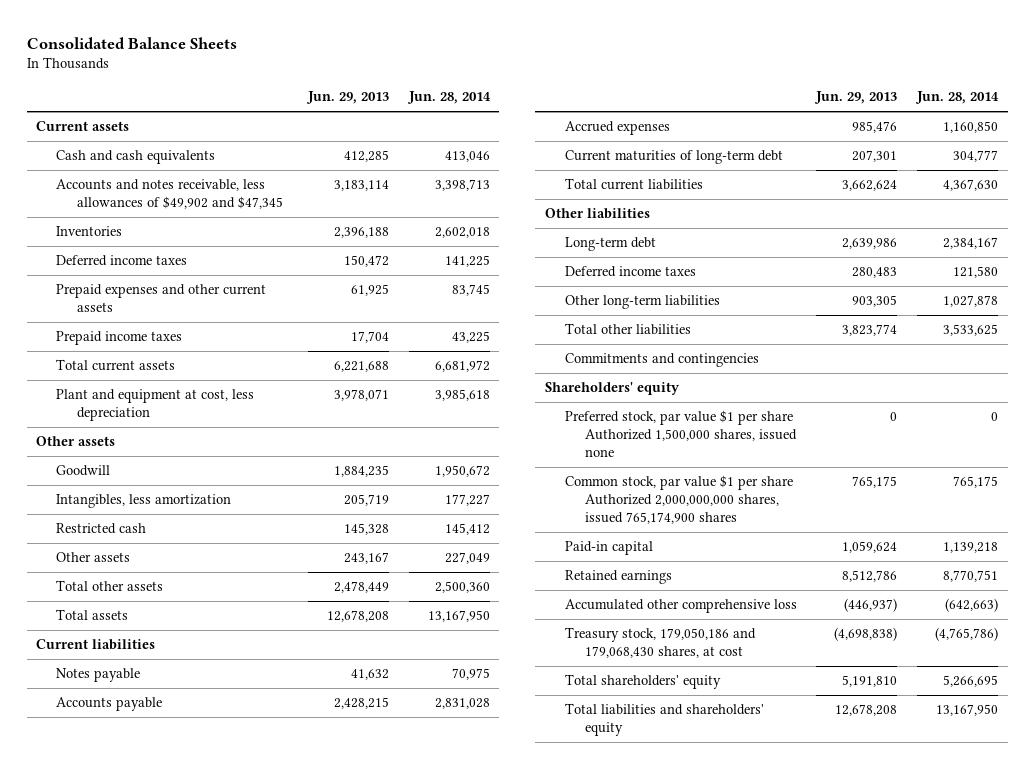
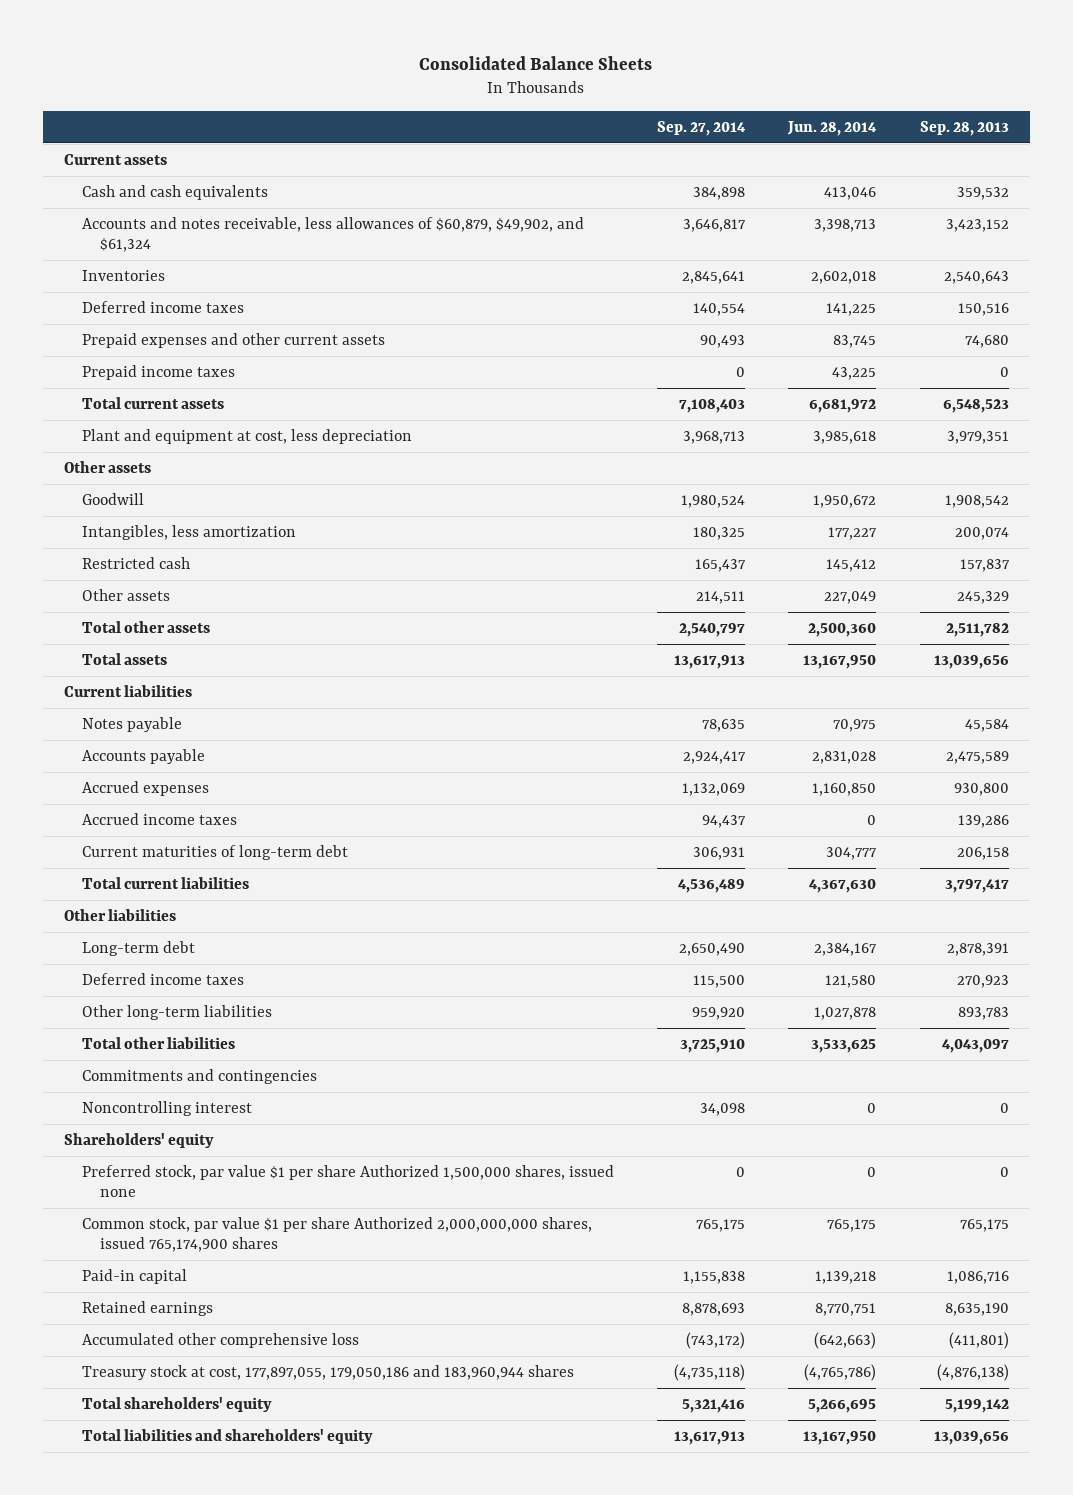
[306,91,390,105] Jun. 29, 2013 -> none
none -> [657,120,747,136] Sep. 27, 2014
none -> [919,120,1009,136] Sep. 28, 2013
[56,179,283,210] Accounts and notes receivable, less allowances of $49,902 and $47,345 -> [82,216,585,253] Accounts and notes receivable, less allowances of $60,879, $49,902, and $61,324
none -> [82,812,238,825] Accrued income taxes
none -> [82,1100,253,1116] Noncontrolling interest
[564,627,756,659] Treasury stock, 179,050,186 and 179,068,430 shares, at cost -> [82,1364,575,1380] Treasury stock at cost, 177,897,055, 179,050,186 and 183,960,944 shares

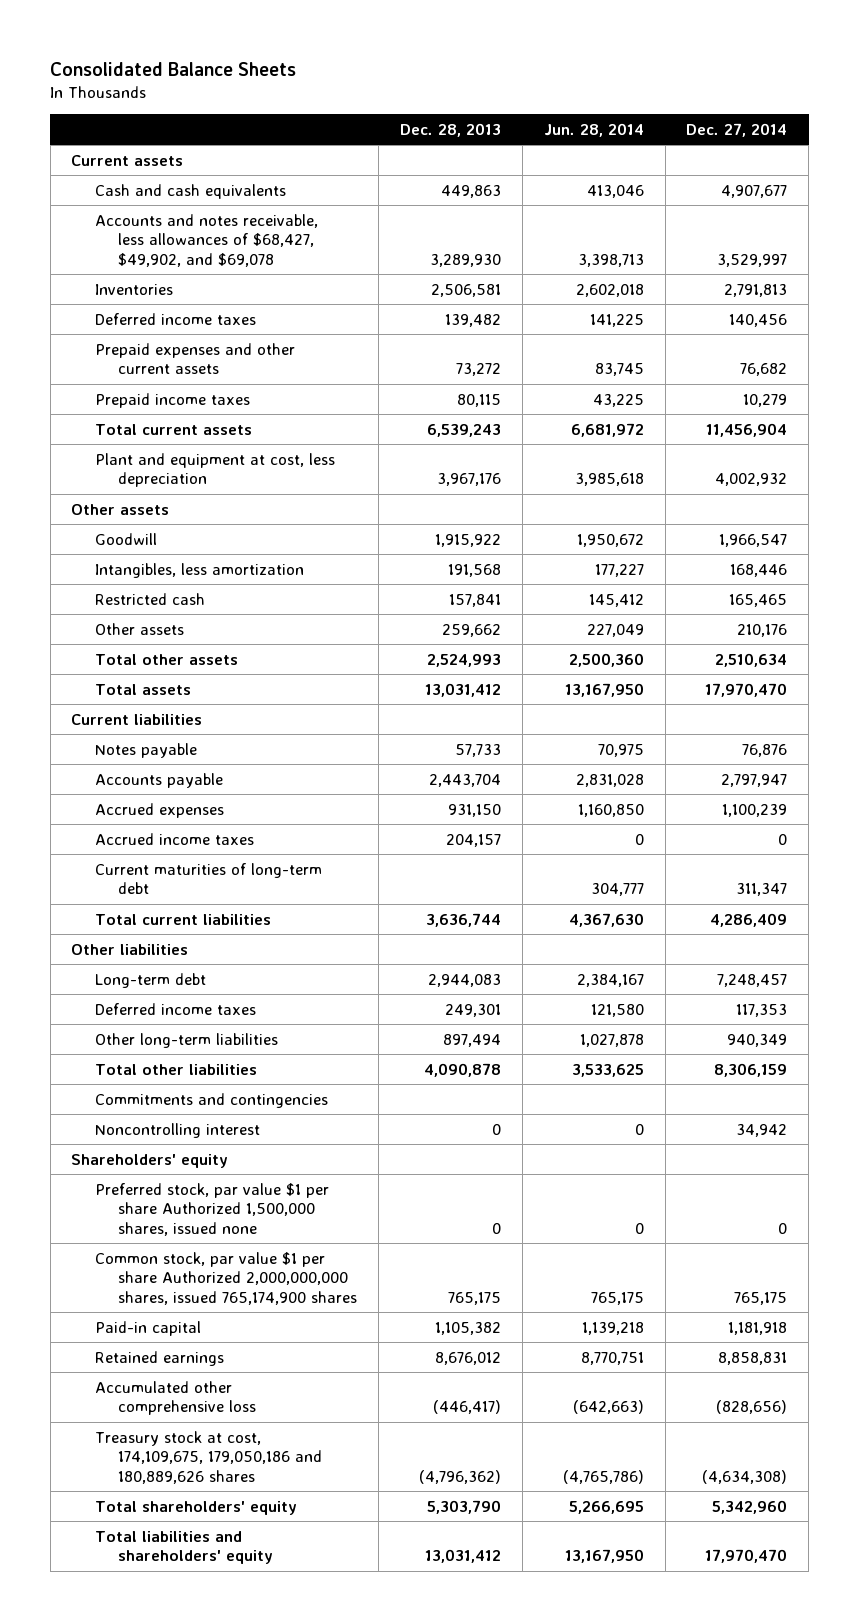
[657,120,747,136] Sep. 27, 2014 -> none
[919,120,1009,136] Sep. 28, 2013 -> none
none -> [399,122,501,137] Dec. 28, 2013
none -> [686,122,788,137] Dec. 27, 2014
[82,216,585,253] Accounts and notes receivable, less allowances of $60,879, $49,902, and $61,324 -> [94,213,318,267] Accounts and notes receivable, less allowances of $68,427, $49,902, and $69,078
[82,1364,575,1380] Treasury stock at cost, 177,897,055, 179,050,186 and 183,960,944 shares -> [94,1430,322,1484] Treasury stock at cost, 174,109,675, 179,050,186 and 180,889,626 shares

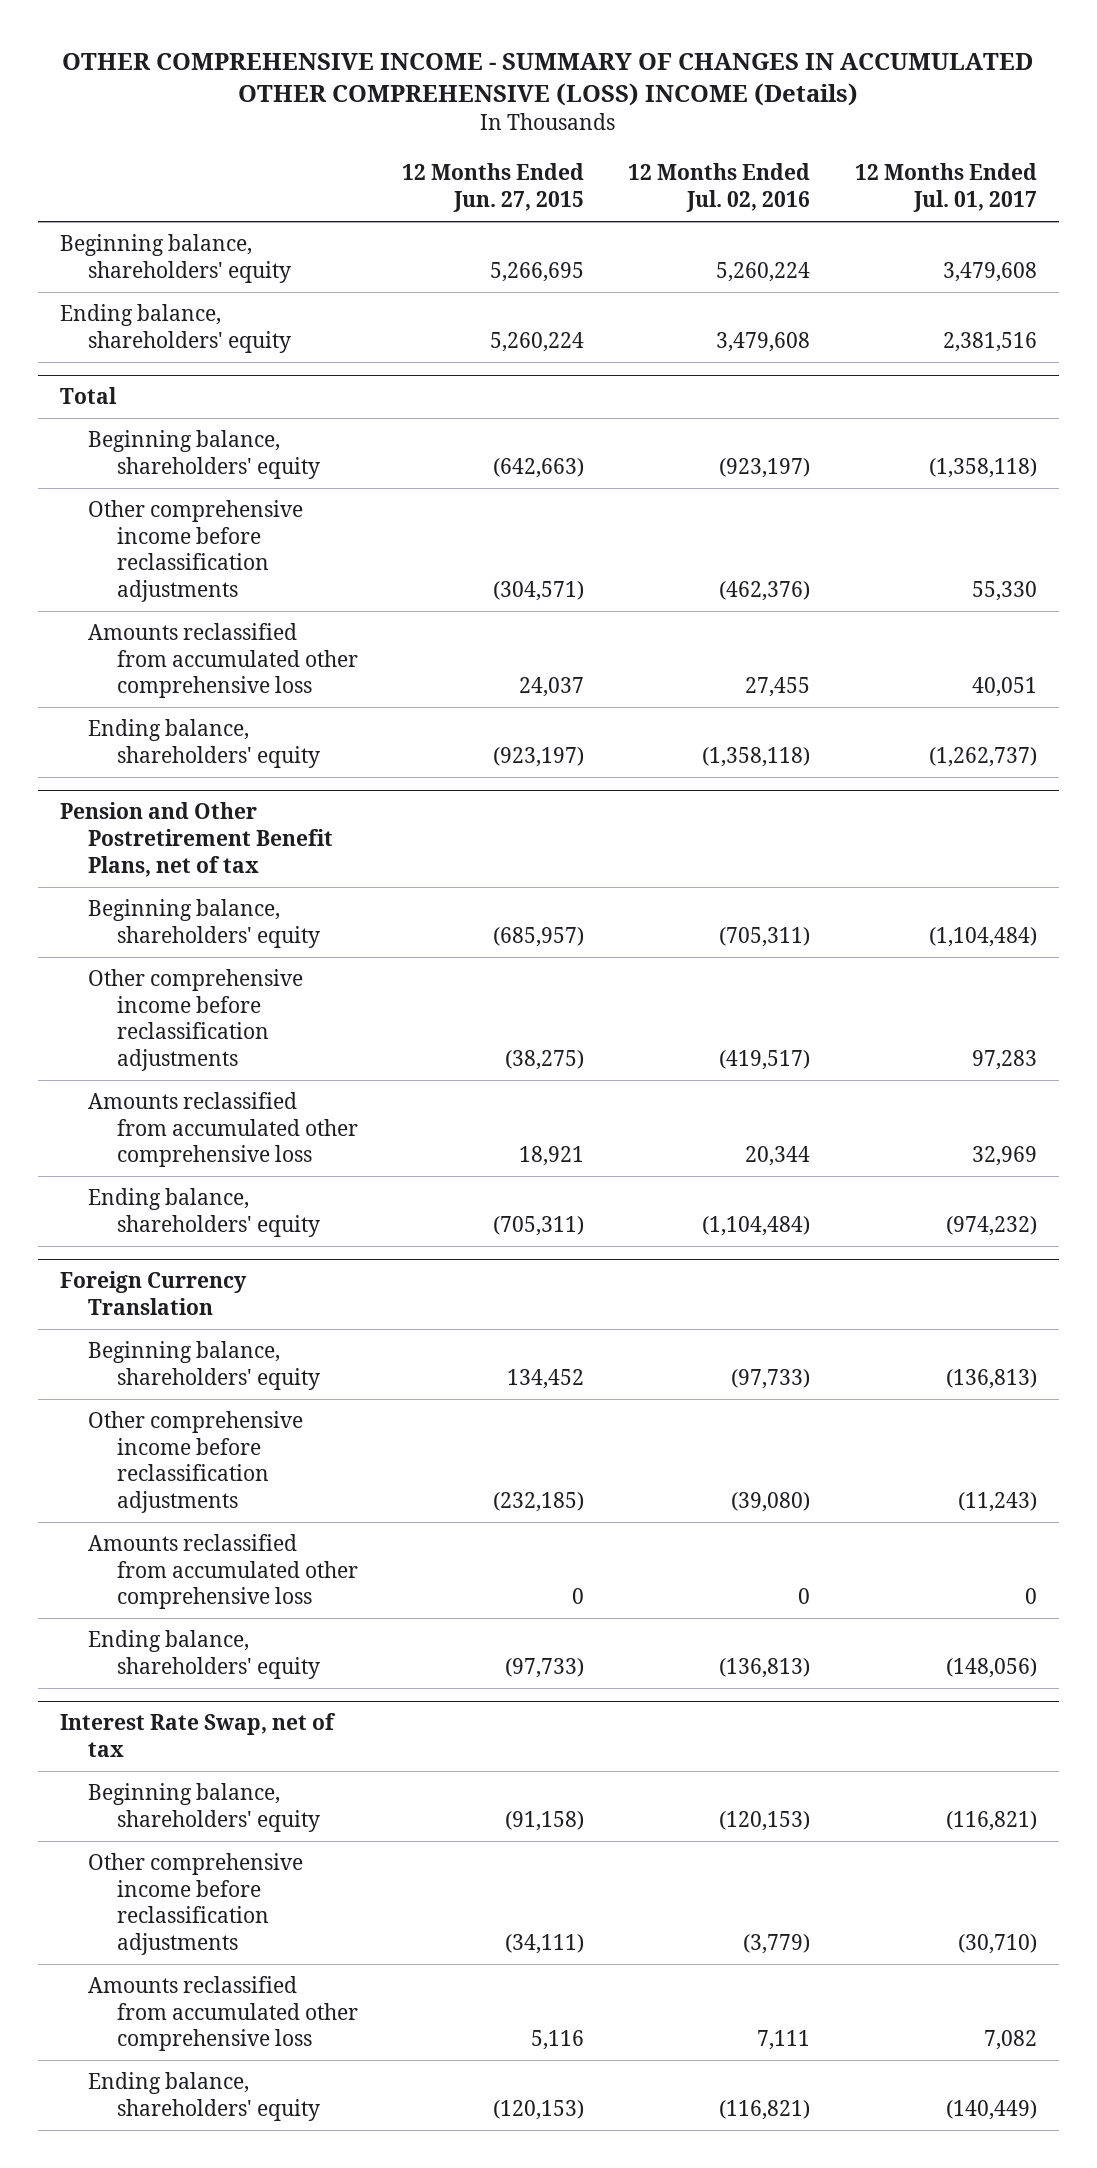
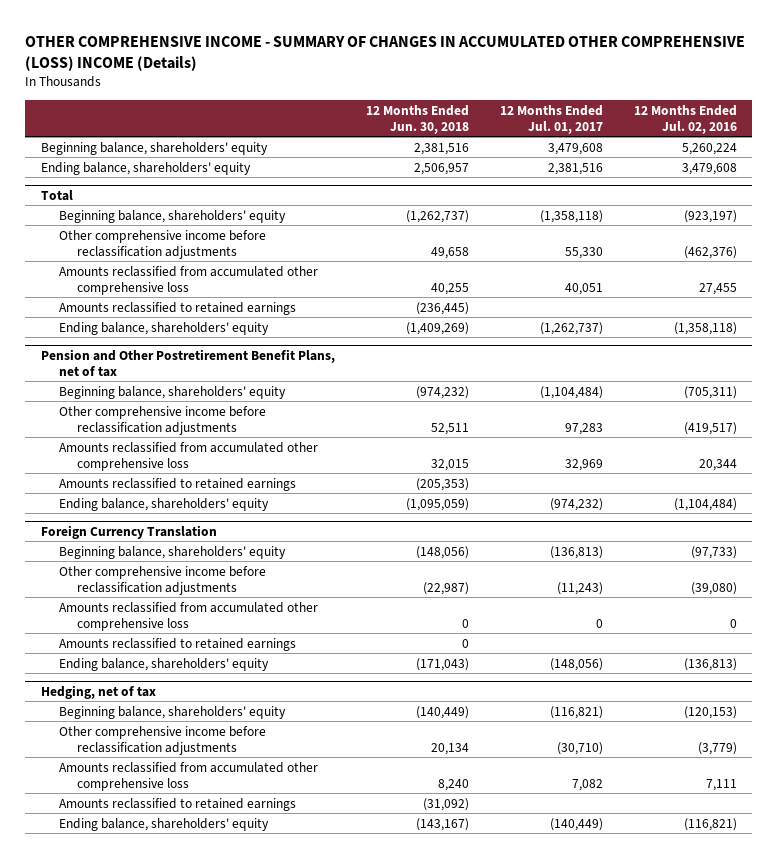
[402,163,585,212] 12 Months Ended Jun. 27, 2015 -> none
none -> [365,104,469,134] 12 Months Ended Jun. 30, 2018
none -> [59,301,297,315] Amounts reclassified to retained earnings
none -> [59,477,297,491] Amounts reclassified to retained earnings
none -> [59,637,297,651] Amounts reclassified to retained earnings
[59,1713,336,1758] Interest Rate Swap, net of tax -> [40,684,156,699] Hedging, net of tax
none -> [59,797,297,811] Amounts reclassified to retained earnings

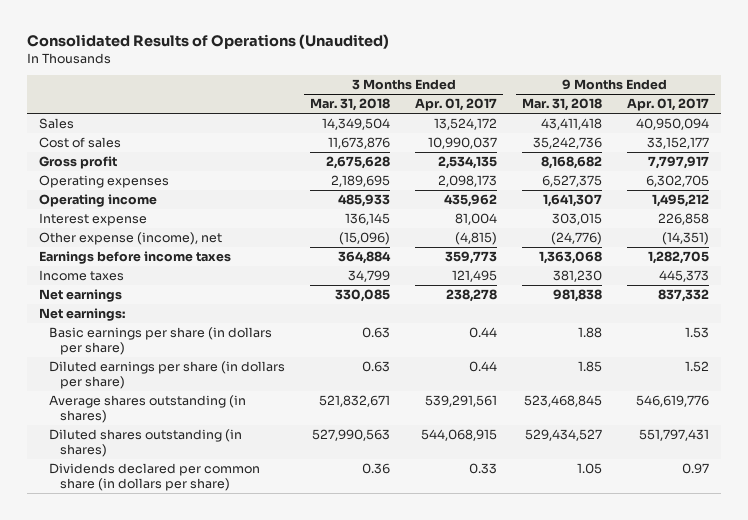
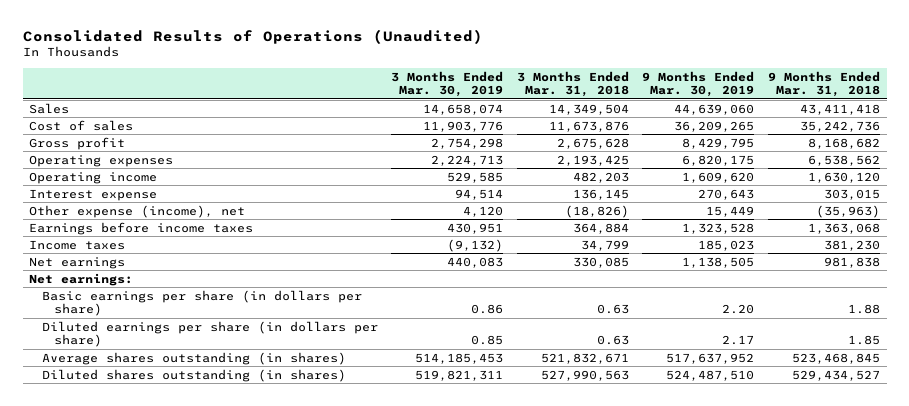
[415,98,498,112] Apr. 01, 2017 -> none
[626,98,709,112] Apr. 01, 2017 -> none
none -> [391,70,504,98] 3 Months Ended Mar. 30, 2019
none -> [642,70,755,98] 9 Months Ended Mar. 30, 2019
[331,175,391,188] 2,189,695 -> [556,154,629,166] 2,193,425
[542,175,603,188] 6,527,375 -> [808,154,881,166] 6,538,562
[338,194,391,208] 485,933 -> [572,171,629,183] 482,203
[543,194,603,208] 1,641,307 -> [808,171,881,183] 1,630,120
[339,232,391,246] (15,096) -> [564,204,629,218] (18,826)
[551,232,603,246] (24,776) -> [816,204,881,218] (35,963)
[49,463,261,491] Dividends declared per common share (in dollars per share) -> none

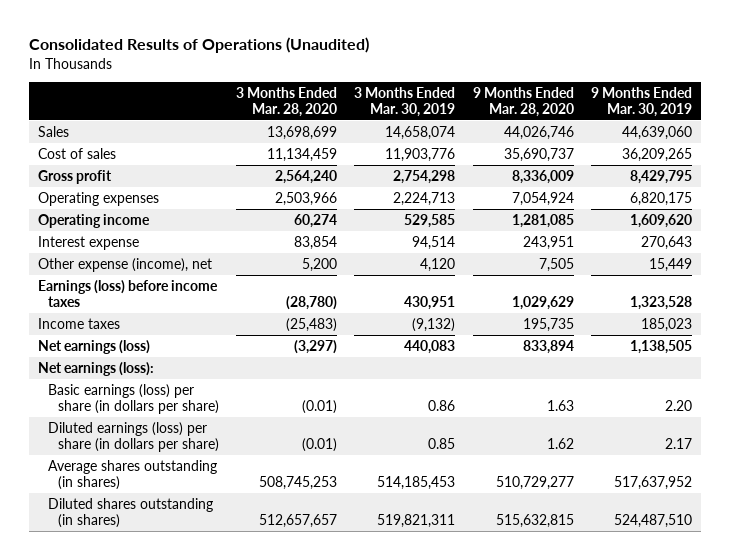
[516,70,629,98] 3 Months Ended Mar. 31, 2018 -> none
[768,70,881,98] 9 Months Ended Mar. 31, 2018 -> none
none -> [235,87,337,117] 3 Months Ended Mar. 28, 2020
none -> [472,87,574,117] 9 Months Ended Mar. 28, 2020
[29,221,254,235] Earnings before income taxes -> [37,279,218,307] Earnings (loss) before income taxes
[29,256,126,269] Net earnings -> [37,339,150,354] Net earnings (loss)
[29,272,134,286] Net earnings: -> [37,361,154,376] Net earnings (loss):
[41,289,362,317] Basic earnings per share (in dollars per share) -> [47,383,219,414] Basic earnings (loss) per share (in dollars per share)
[41,320,378,348] Diluted earnings per share (in dollars per share) -> [47,421,219,452] Diluted earnings (loss) per share (in dollars per share)

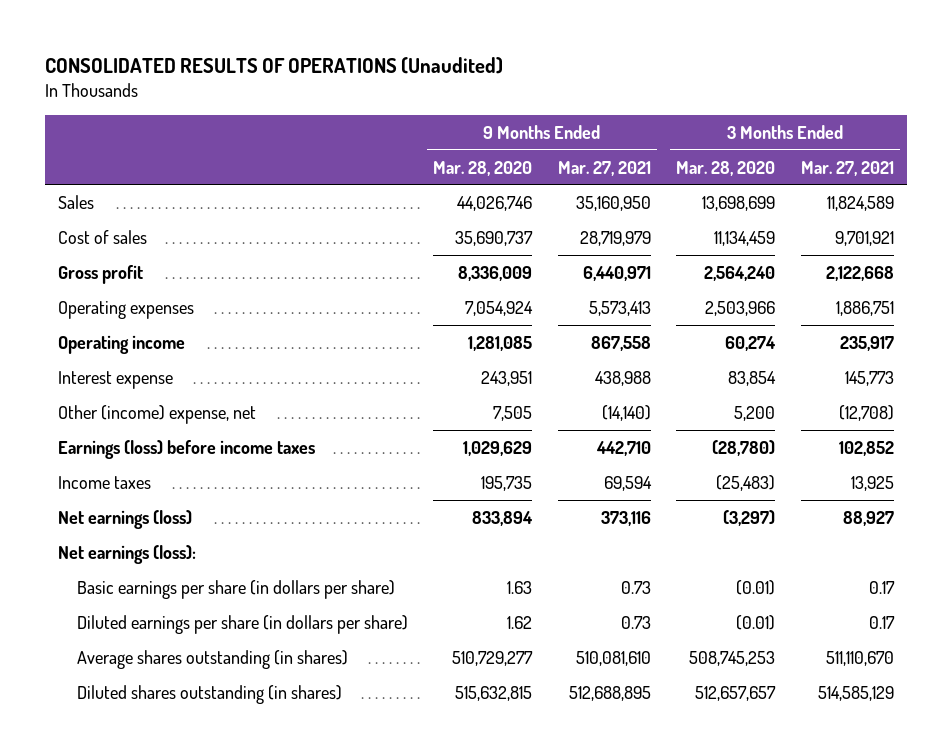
[28,37,369,54] Consolidated Results of Operations (Unaudited) -> [45,57,504,75] CONSOLIDATED RESULTS OF OPERATIONS (Unaudited)
[354,87,456,117] 3 Months Ended Mar. 30, 2019 -> none
[591,87,693,117] 9 Months Ended Mar. 30, 2019 -> none
none -> [557,160,651,176] Mar. 27, 2021
none -> [800,160,894,176] Mar. 27, 2021
[37,257,212,272] Other expense (income), net -> [58,404,257,424] Other (income) expense, net
[47,383,219,414] Basic earnings (loss) per share (in dollars per share) -> [76,579,395,599] Basic earnings per share (in dollars per share)
[47,421,219,452] Diluted earnings (loss) per share (in dollars per share) -> [76,614,408,634] Diluted earnings per share (in dollars per share)

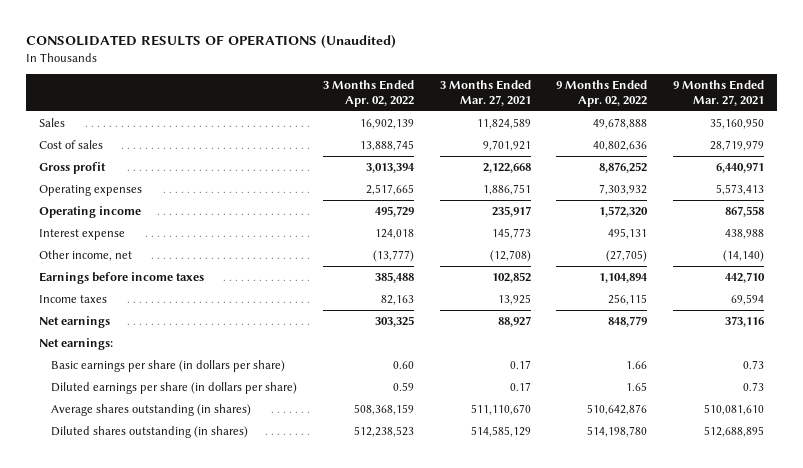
[433,160,533,176] Mar. 28, 2020 -> none
[676,160,776,176] Mar. 28, 2020 -> none
none -> [322,80,414,107] 3 Months Ended Apr. 02, 2022
none -> [556,80,648,107] 9 Months Ended Apr. 02, 2022
[58,404,257,424] Other (income) expense, net -> [38,250,132,262] Other income, net
[58,439,316,459] Earnings (loss) before income taxes -> [38,272,204,285] Earnings before income taxes
[58,509,193,529] Net earnings (loss) -> [38,316,110,329] Net earnings
[58,544,197,564] Net earnings (loss): -> [38,338,113,351] Net earnings:

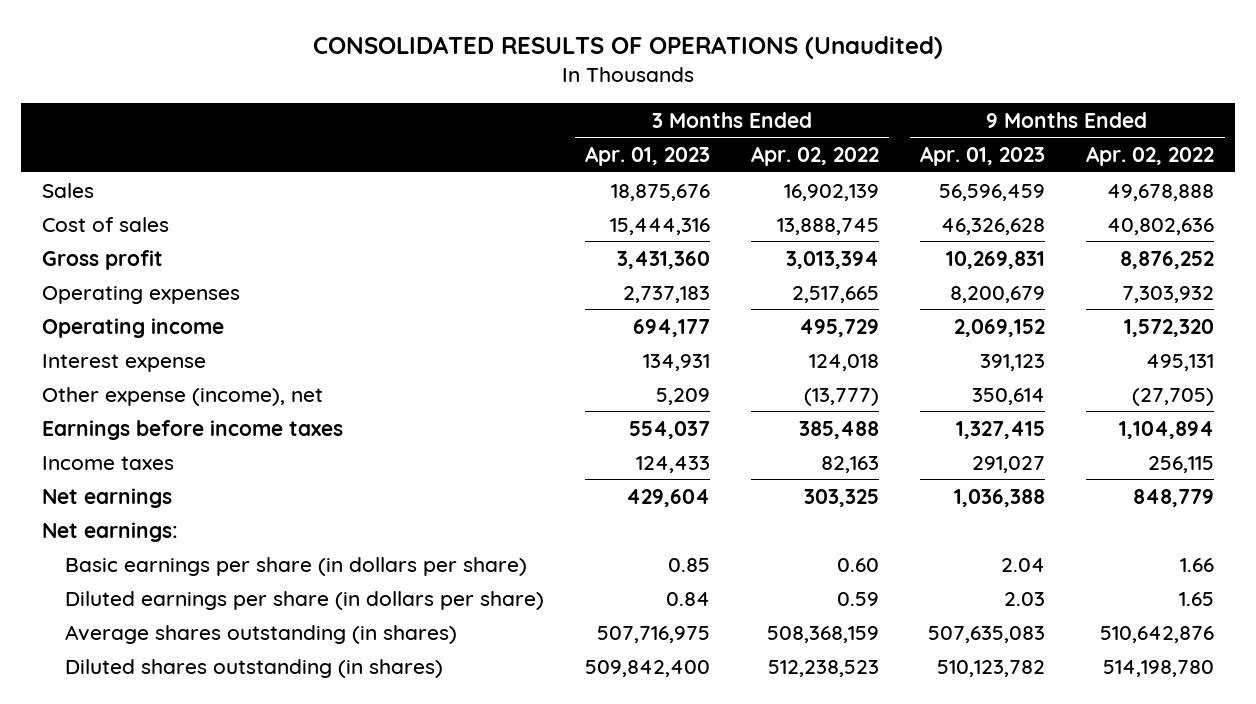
[439,80,531,106] 3 Months Ended Mar. 27, 2021 -> none
[672,80,764,106] 9 Months Ended Mar. 27, 2021 -> none
none -> [585,146,711,167] Apr. 01, 2023
none -> [920,146,1046,167] Apr. 01, 2023
[38,250,132,262] Other income, net -> [41,386,323,406] Other expense (income), net

